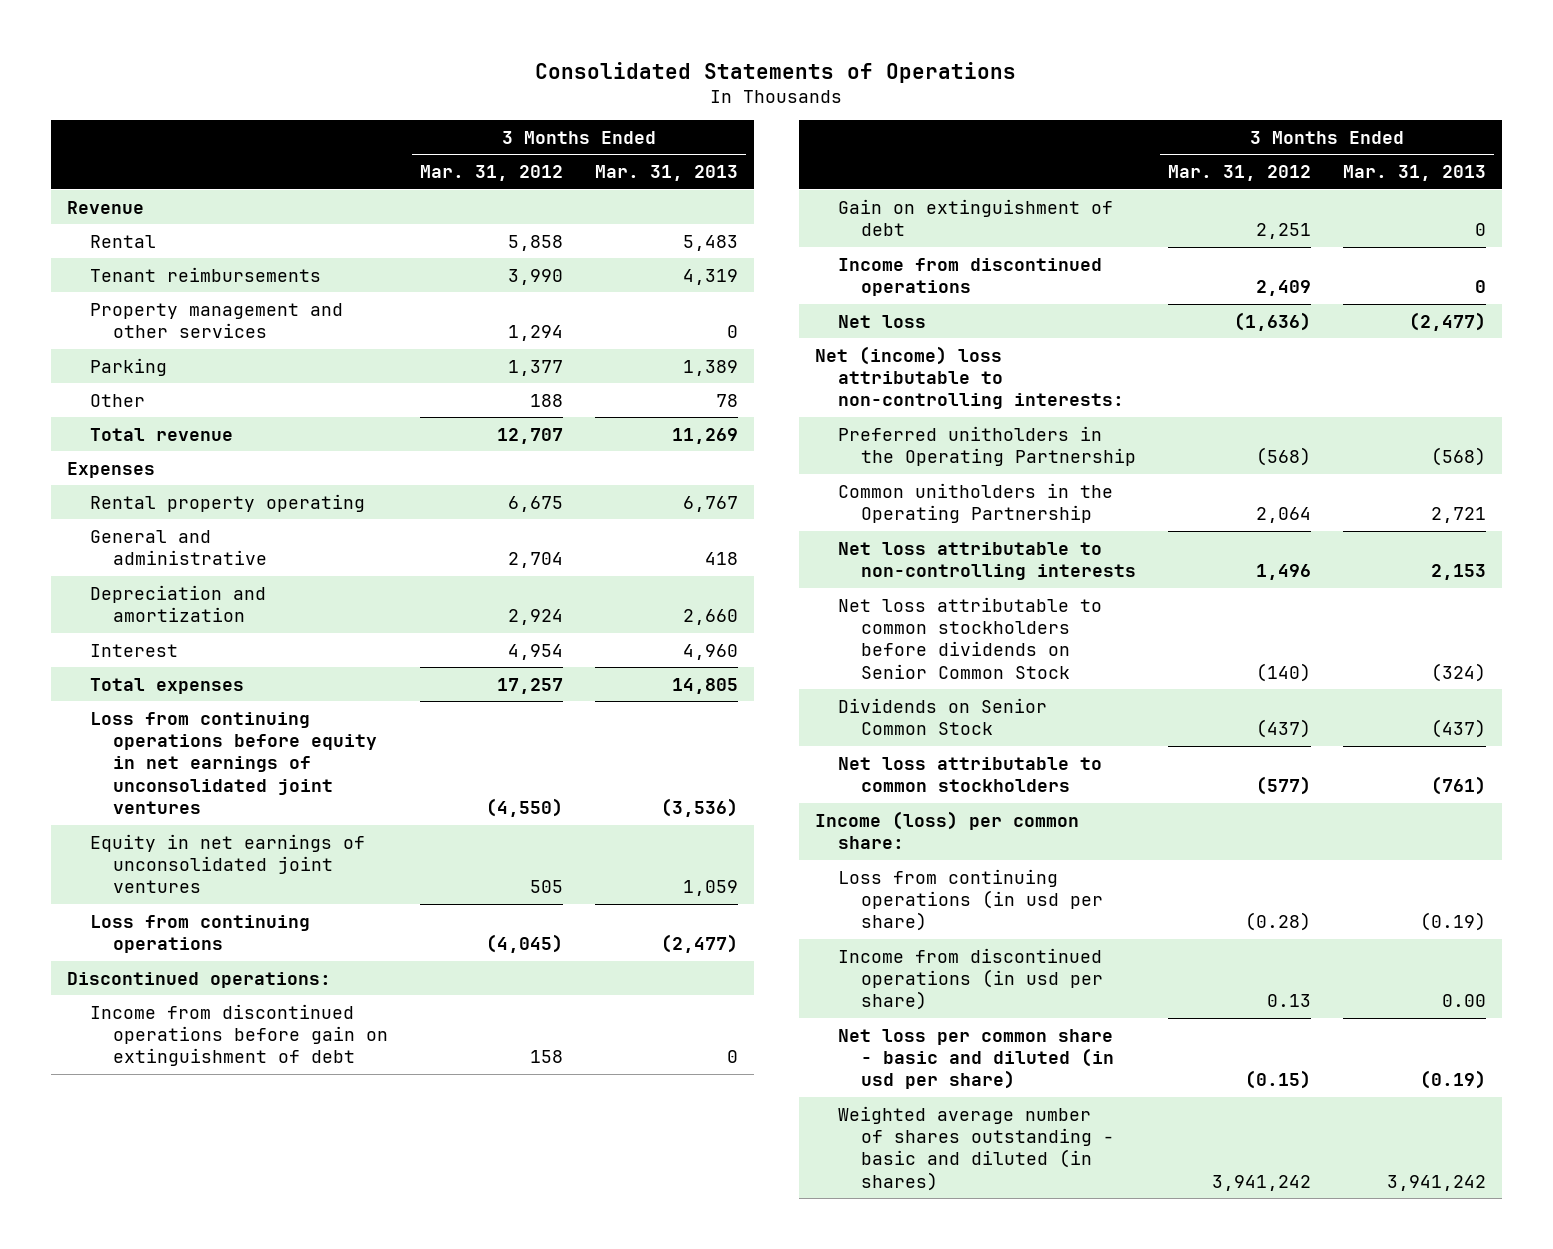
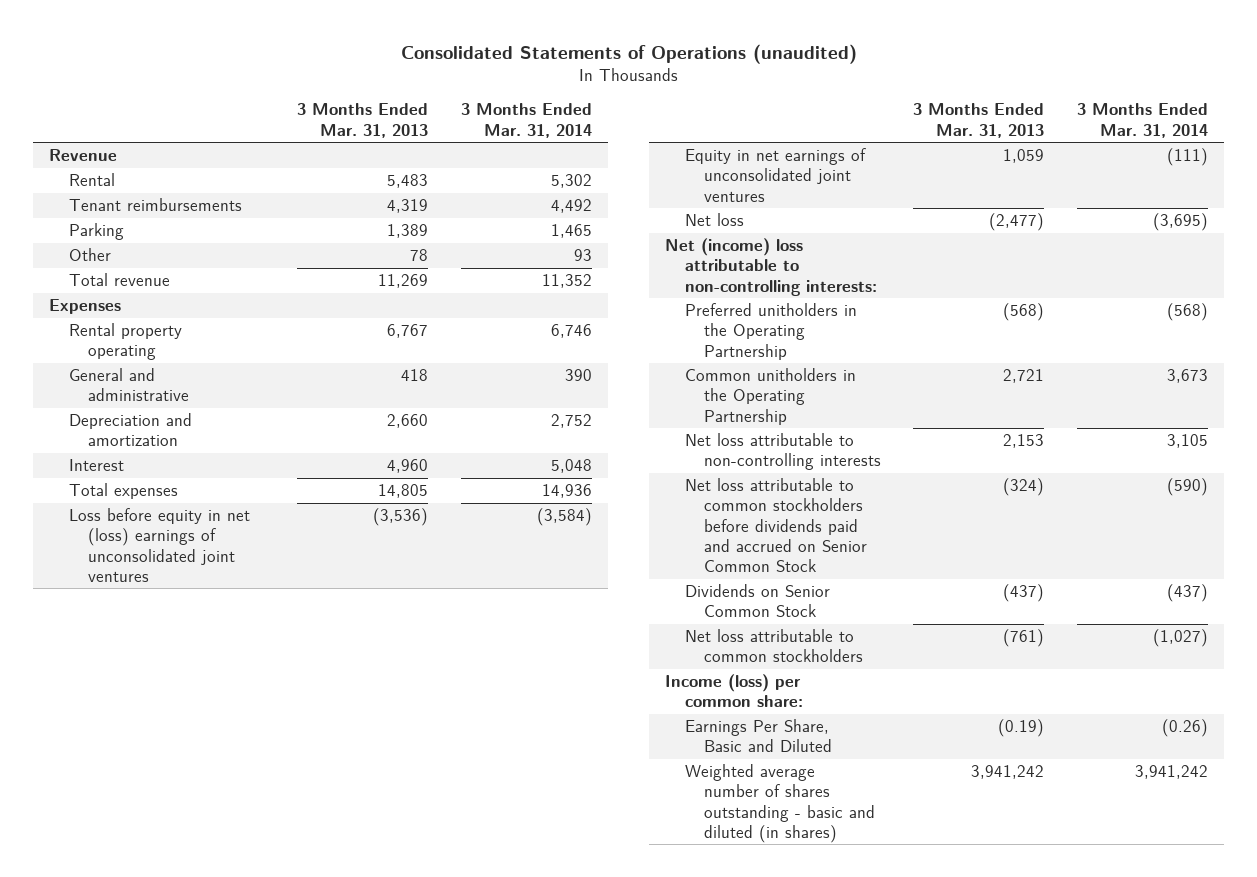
[535,61,1017,83] Consolidated Statements of Operations -> [400,43,857,64] Consolidated Statements of Operations (unaudited)
[420,165,564,182] Mar. 31, 2012 -> none
none -> [460,103,592,138] 3 Months Ended Mar. 31, 2014
[90,302,344,338] Property management and other services -> none
[90,711,378,815] Loss from continuing operations before equity in net earnings of unconsolidated joint ventures -> [68,508,250,582] Loss before equity in net (loss) earnings of unconsolidated joint ventures
[90,914,311,953] Loss from continuing operations -> none
[67,971,332,988] Discontinued operations: -> none
[90,1003,389,1067] Income from discontinued operations before gain on extinguishment of debt -> none
[837,198,1113,236] Gain on extinguishment of debt -> none
[837,257,1102,296] Income from discontinued operations -> none
[837,596,1102,679] Net loss attributable to common stockholders before dividends on Senior Common Stock -> [684,478,867,572] Net loss attributable to common stockholders before dividends paid and accrued on Senior Common Stock
[837,868,1103,932] Loss from continuing operations (in usd per share) -> none
[837,947,1103,1011] Income from discontinued operations (in usd per share) -> none
[837,1028,1114,1090] Net loss per common share - basic and diluted (in usd per share) -> [684,719,832,753] Earnings Per Share, Basic and Diluted

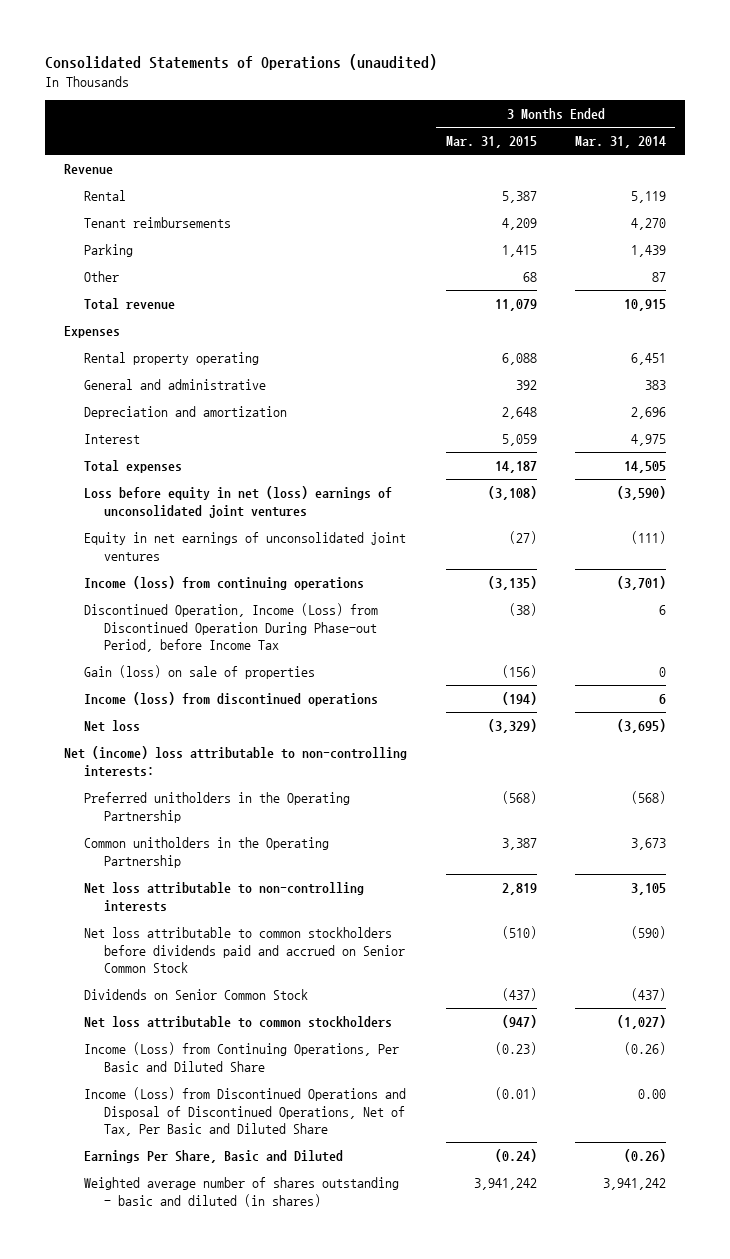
[297,103,429,138] 3 Months Ended Mar. 31, 2013 -> none
none -> [445,136,537,149] Mar. 31, 2015
[550,174,592,189] 5,302 -> [630,190,666,203] 5,119
[550,199,592,214] 4,492 -> [630,217,666,230] 4,270
[550,224,592,239] 1,465 -> [630,244,666,257] 1,439
[573,249,592,262] 93 -> [651,271,666,282] 87
[541,274,592,289] 11,352 -> [623,298,666,311] 10,915
[550,324,592,339] 6,746 -> [630,352,666,365] 6,451
[564,369,592,382] 390 -> [644,379,666,390] 383
[550,414,592,429] 2,752 -> [630,406,666,419] 2,696
[550,459,592,474] 5,048 -> [630,433,666,446] 4,975
[541,484,592,499] 14,936 -> [623,460,666,473] 14,505
[536,508,592,527] (3,584) -> [616,485,666,500] (3,590)
none -> [84,575,365,590] Income (loss) from continuing operations
none -> [84,602,379,653] Discontinued Operation, Income (Loss) from Discontinued Operation During Phase-out Period, before Income Tax
none -> [84,664,316,679] Gain (loss) on sale of properties
none -> [84,691,379,706] Income (loss) from discontinued operations
[665,674,803,708] Income (loss) per common share: -> none
none -> [84,1041,400,1072] Income (Loss) from Continuing Operations, Per Basic and Diluted Share
none -> [84,1086,407,1137] Income (Loss) from Discontinued Operations and Disposal of Discontinued Operations, Net of Tax, Per Basic and Diluted Share

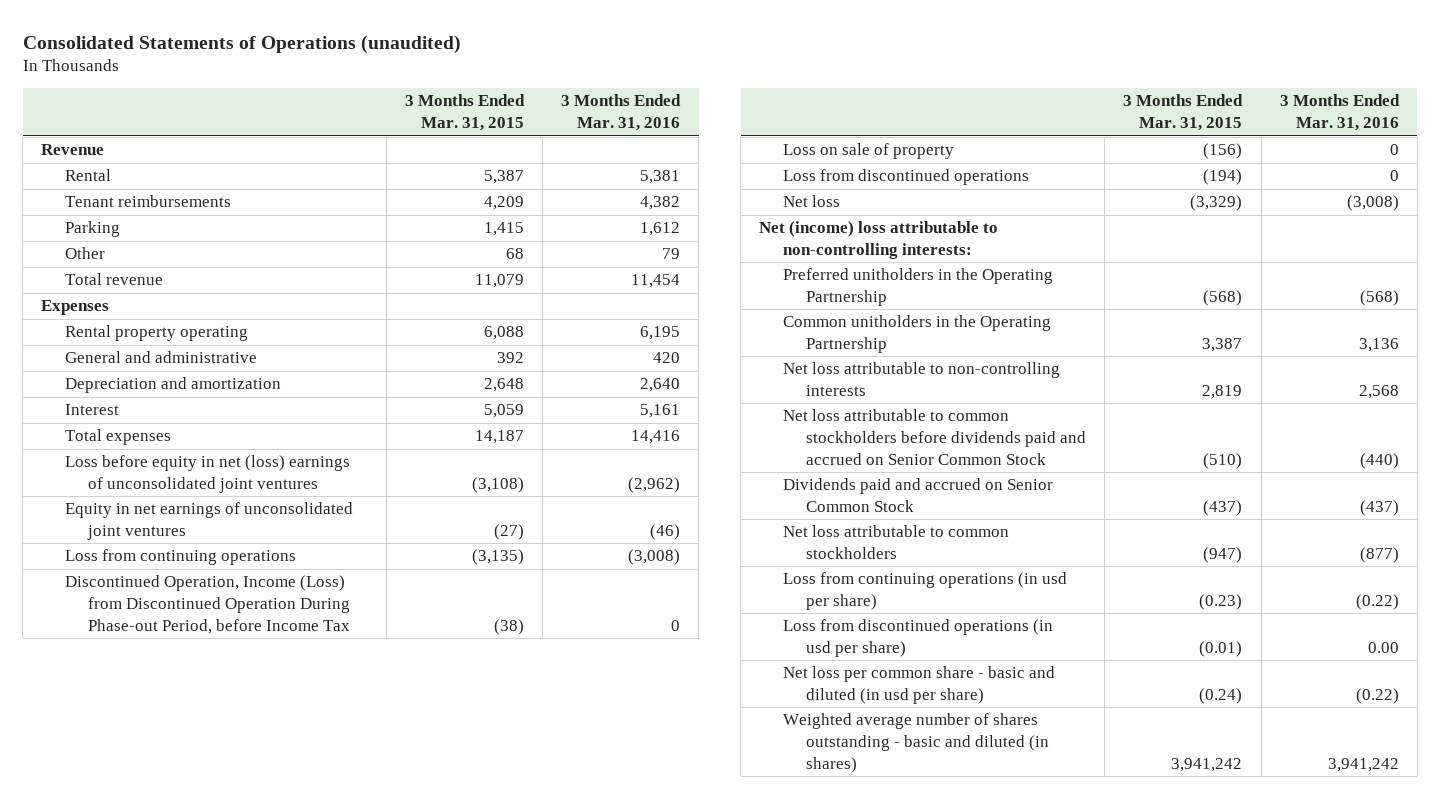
[574,136,666,149] Mar. 31, 2014 -> none
none -> [561,94,682,132] 3 Months Ended Mar. 31, 2016
[84,575,365,590] Income (loss) from continuing operations -> [64,549,296,566] Loss from continuing operations
[84,664,316,679] Gain (loss) on sale of properties -> [782,143,954,160] Loss on sale of property
[84,691,379,706] Income (loss) from discontinued operations -> [782,169,1029,186] Loss from discontinued operations
[84,988,309,1000] Dividends on Senior Common Stock -> [782,478,1053,513] Dividends paid and accrued on Senior Common Stock
[84,1041,400,1072] Income (Loss) from Continuing Operations, Per Basic and Diluted Share -> [782,572,1067,611] Loss from continuing operations (in usd per share)
[84,1086,407,1137] Income (Loss) from Discontinued Operations and Disposal of Discontinued Operations, Net of Tax, Per Basic and Diluted Share -> [782,619,1053,658] Loss from discontinued operations (in usd per share)
[84,1149,344,1163] Earnings Per Share, Basic and Diluted -> [782,666,1055,705] Net loss per common share - basic and diluted (in usd per share)

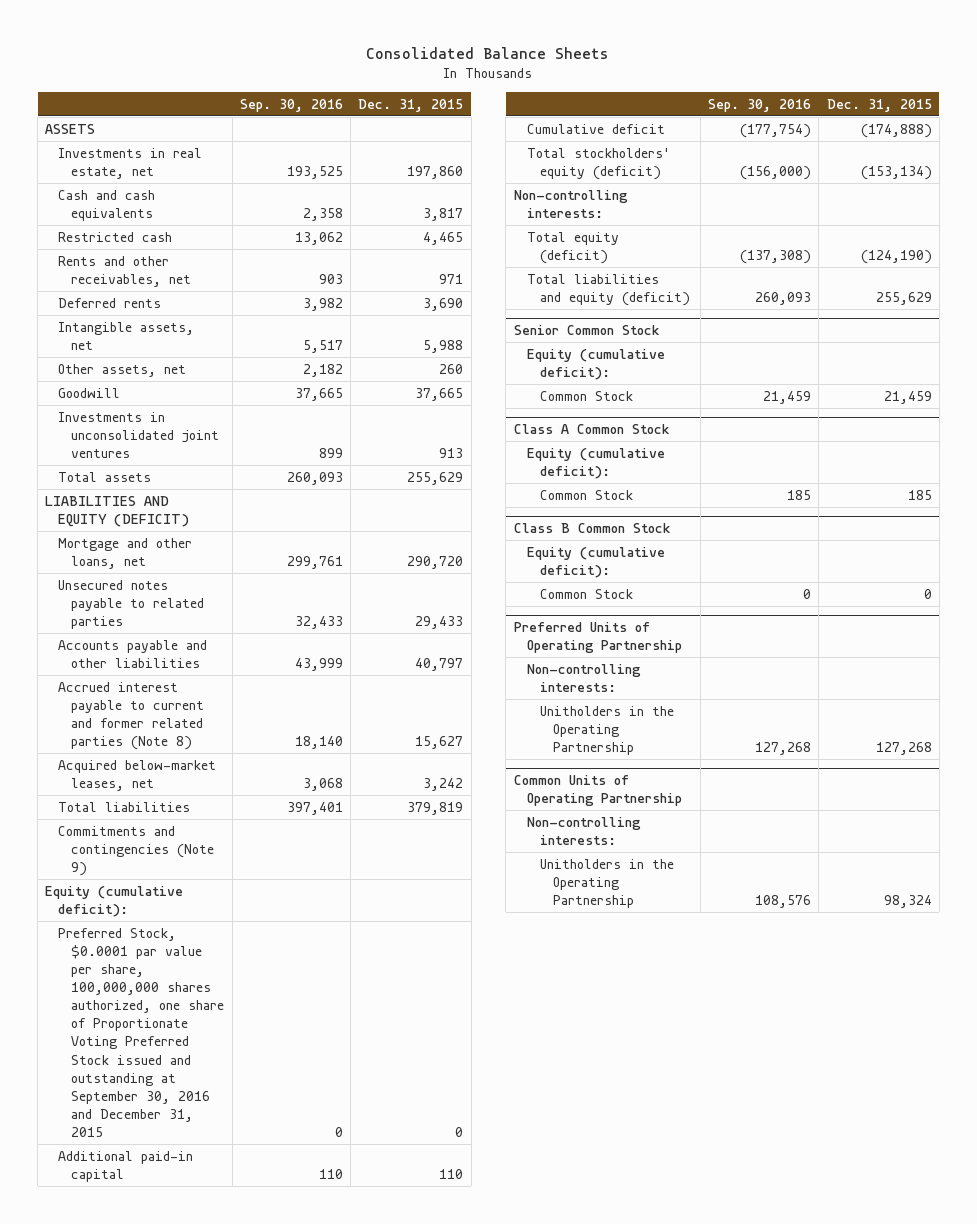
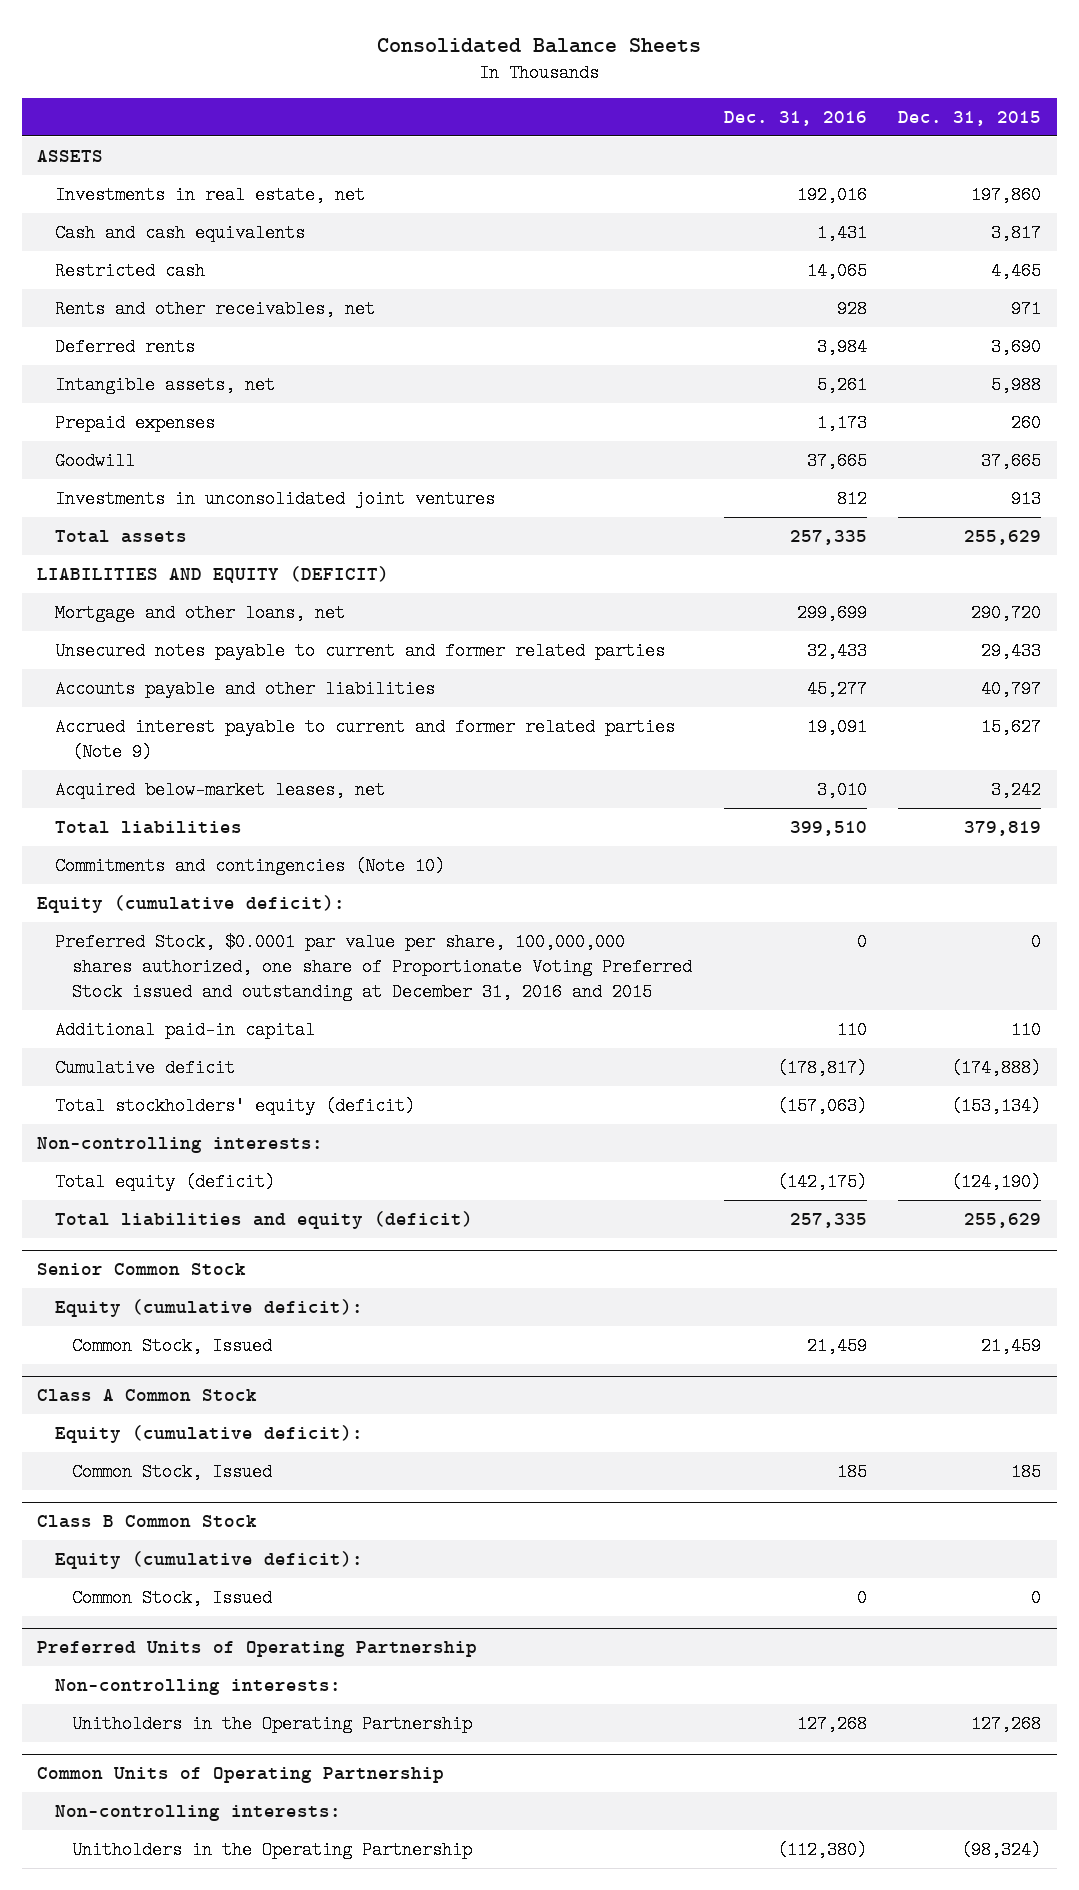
[239,98,343,112] Sep. 30, 2016 -> none
none -> [723,110,867,126] Dec. 31, 2016
[58,363,187,377] Other assets, net -> none
none -> [54,413,215,432] Prepaid expenses
[58,579,205,629] Unsecured notes payable to related parties -> [54,641,665,660] Unsecured notes payable to current and former related parties
[58,681,205,751] Accrued interest payable to current and former related parties (Note 8) -> [54,717,675,761] Accrued interest payable to current and former related parties (Note 9)
[58,825,215,876] Commitments and contingencies (Note 9) -> [54,856,445,875] Commitments and contingencies (Note 10)
[58,927,225,1138] Preferred Stock, $0.0001 par value per share, 100,000,000 shares authorized, one share of Proportionate Voting Preferred Stock issued and outstanding at September 30, 2016 and December 31, 2015 -> [54,932,692,1001] Preferred Stock, $0.0001 par value per share, 100,000,000 shares authorized, one share of Proportionate Voting Preferred Stock issued and outstanding at December 31, 2016 and 2015
[539,390,633,401] Common Stock -> [71,1336,272,1355] Common Stock, Issued
[539,489,633,500] Common Stock -> [71,1462,272,1481] Common Stock, Issued
[539,588,633,599] Common Stock -> [71,1588,272,1607] Common Stock, Issued
[883,894,932,908] 98,324 -> [961,1840,1042,1859] (98,324)

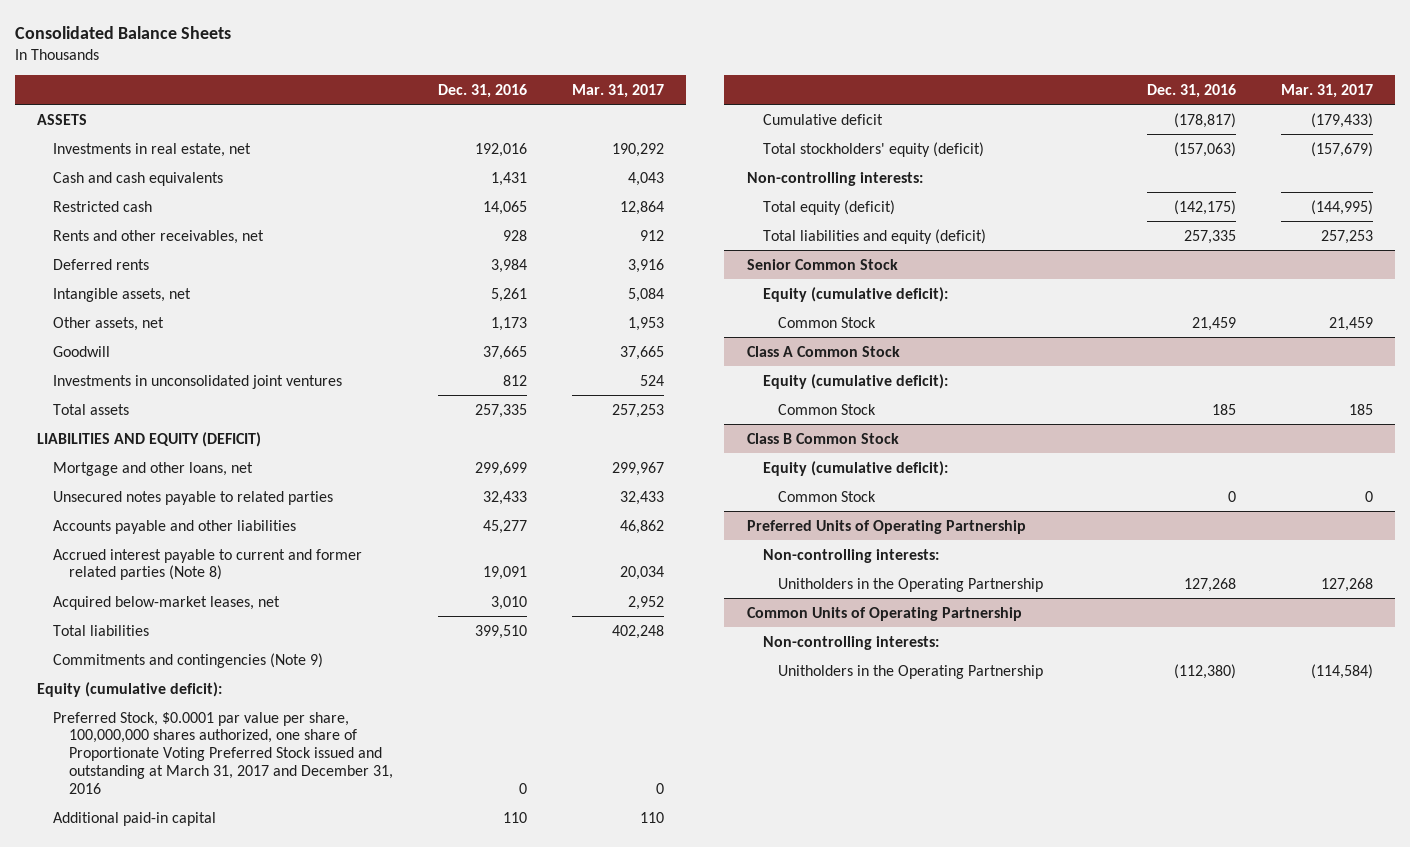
[898,110,1042,126] Dec. 31, 2015 -> none
none -> [571,83,664,98] Mar. 31, 2017
[54,413,215,432] Prepaid expenses -> [53,316,165,331] Other assets, net
[54,641,665,660] Unsecured notes payable to current and former related parties -> [53,490,334,505] Unsecured notes payable to related parties
[54,717,675,761] Accrued interest payable to current and former related parties (Note 9) -> [53,548,363,581] Accrued interest payable to current and former related parties (Note 8)
[54,856,445,875] Commitments and contingencies (Note 10) -> [53,652,324,668] Commitments and contingencies (Note 9)
[54,932,692,1001] Preferred Stock, $0.0001 par value per share, 100,000,000 shares authorized, one share of Proportionate Voting Preferred Stock issued and outstanding at December 31, 2016 and 2015 -> [53,711,394,794] Preferred Stock, $0.0001 par value per share, 100,000,000 shares authorized, one share of Proportionate Voting Preferred Stock issued and outstanding at March 31, 2017 and December 31, 2016
[71,1336,272,1355] Common Stock, Issued -> [778,316,877,328] Common Stock
[71,1462,272,1481] Common Stock, Issued -> [778,403,877,415] Common Stock
[71,1588,272,1607] Common Stock, Issued -> [778,490,877,502] Common Stock

